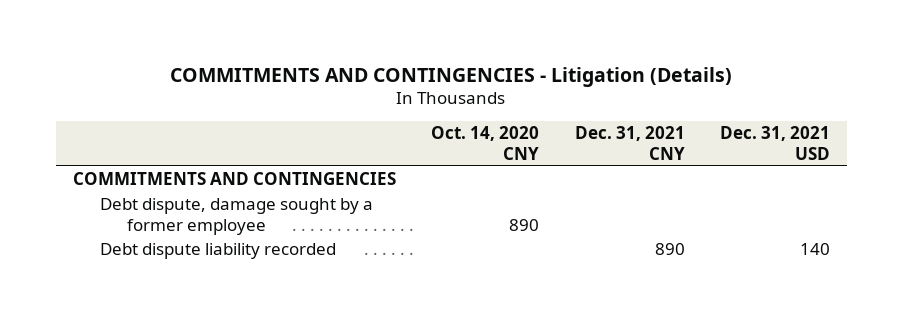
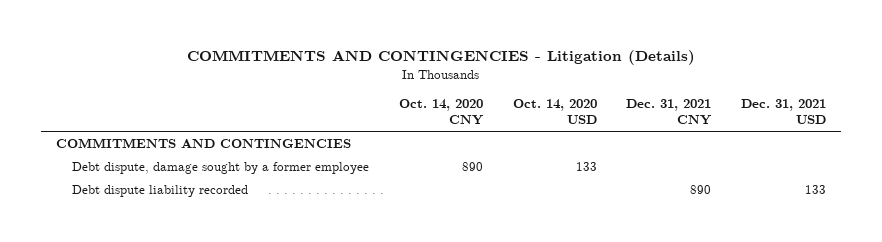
none -> [512,99,597,125] Oct. 14, 2020 USD
[799,243,830,256] 140 -> [805,184,827,194] 133

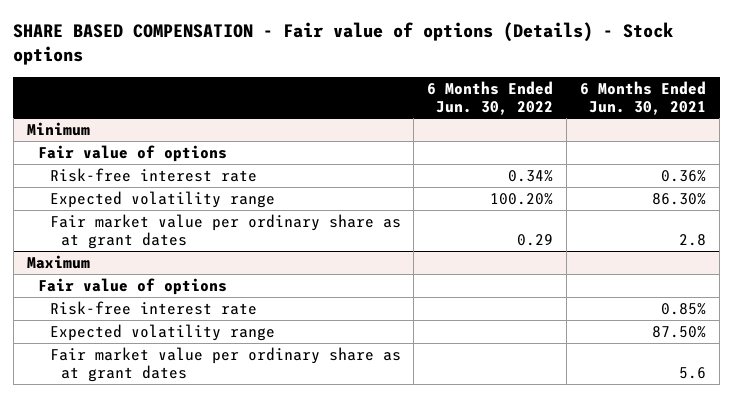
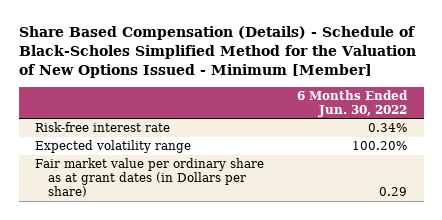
[13,22,674,66] SHARE BASED COMPENSATION - Fair value of options (Details) - Stock options -> [18,26,416,78] Share Based Compensation (Details) - Schedule of Black-Scholes Simplified Method for the Valuation of New Options Issued - Minimum [Member]
[580,80,707,115] 6 Months Ended Jun. 30, 2021 -> none
[26,121,90,136] Minimum -> none
[38,144,228,162] Fair value of options -> none
[26,254,90,269] Maximum -> none
[38,277,228,295] Fair value of options -> none
[49,300,257,315] Risk-free interest rate -> none
[49,323,275,341] Expected volatility range -> none
[49,346,401,382] Fair market value per ordinary share as at grant dates -> none
[49,213,401,249] Fair market value per ordinary share as at grant dates -> [35,158,265,198] Fair market value per ordinary share as at grant dates (in Dollars per share)

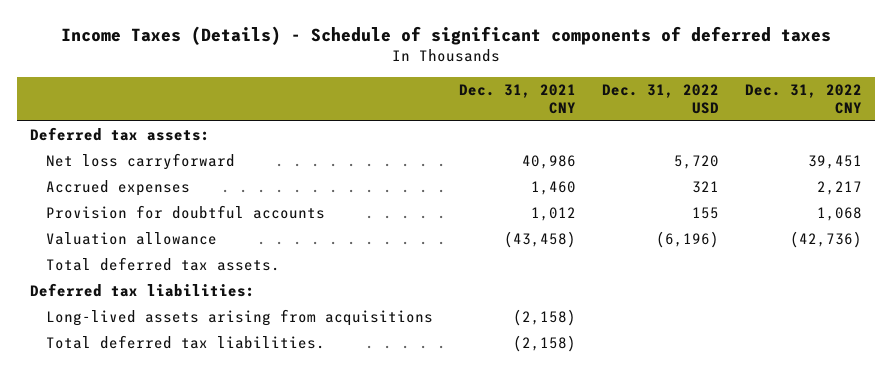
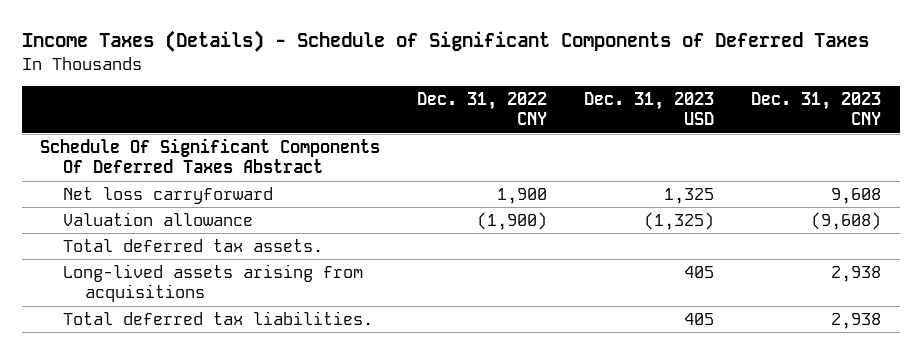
[61,25,832,45] Income Taxes (Details) - Schedule of significant components of deferred taxes -> [21,30,869,53] Income Taxes (Details) - Schedule of Significant Components of Deferred Taxes
[459,83,577,115] Dec. 31, 2021 CNY -> none
[602,83,720,115] Dec. 31, 2022 USD -> none
none -> [584,91,715,126] Dec. 31, 2023 USD
none -> [751,91,882,126] Dec. 31, 2023 CNY
[30,127,211,142] Deferred tax assets: -> none
[46,180,191,197] Accrued expenses -> none
[46,205,326,220] Provision for doubtful accounts -> none
none -> [40,137,381,174] Schedule Of Significant Components Of Deferred Taxes Abstract
[808,155,863,170] 39,451 -> [497,187,548,204] 1,900
[790,231,863,249] (42,736) -> [477,211,548,230] (1,900)
[30,283,256,298] Deferred tax liabilities: -> none

